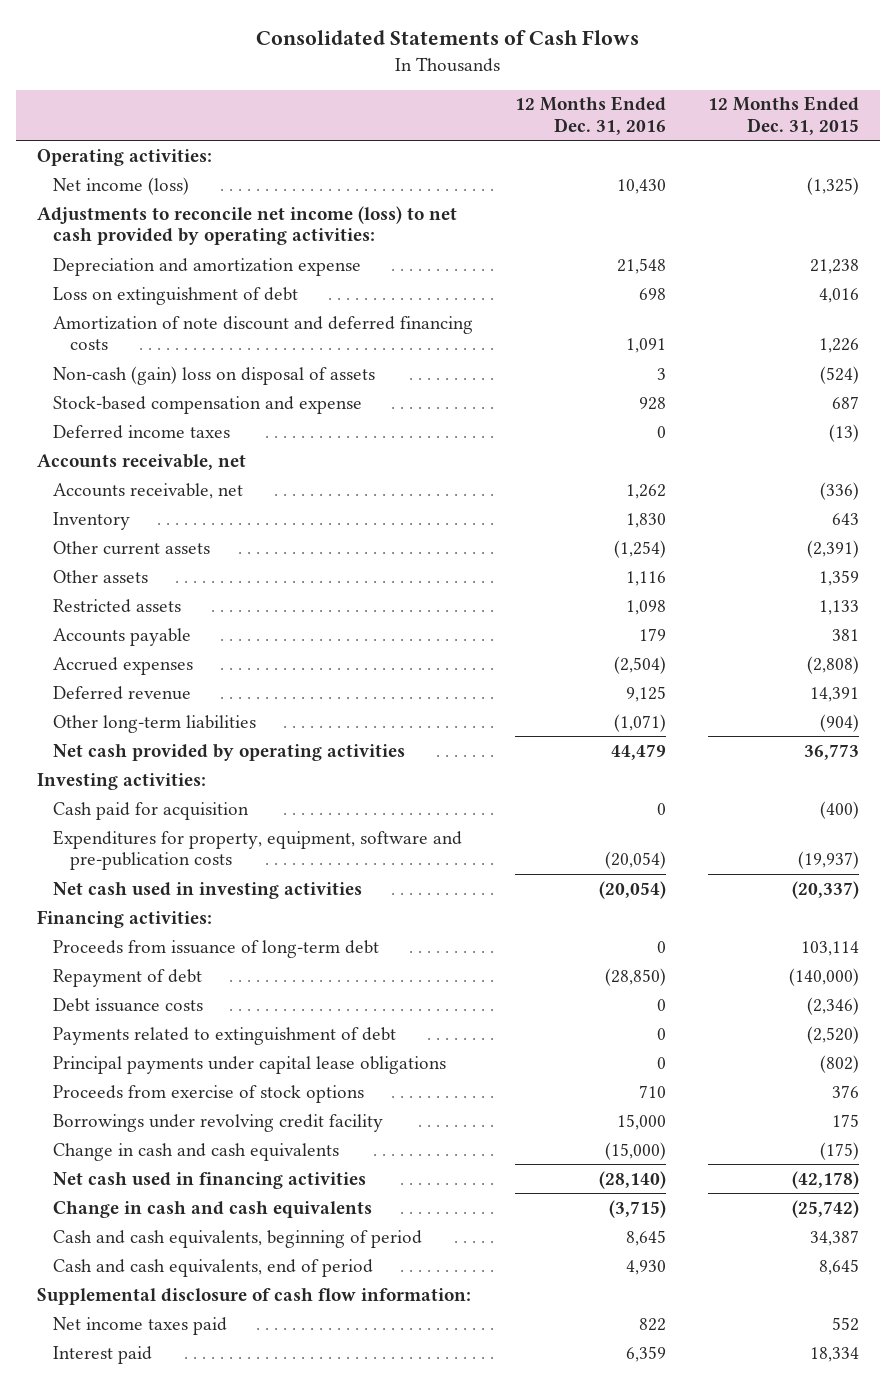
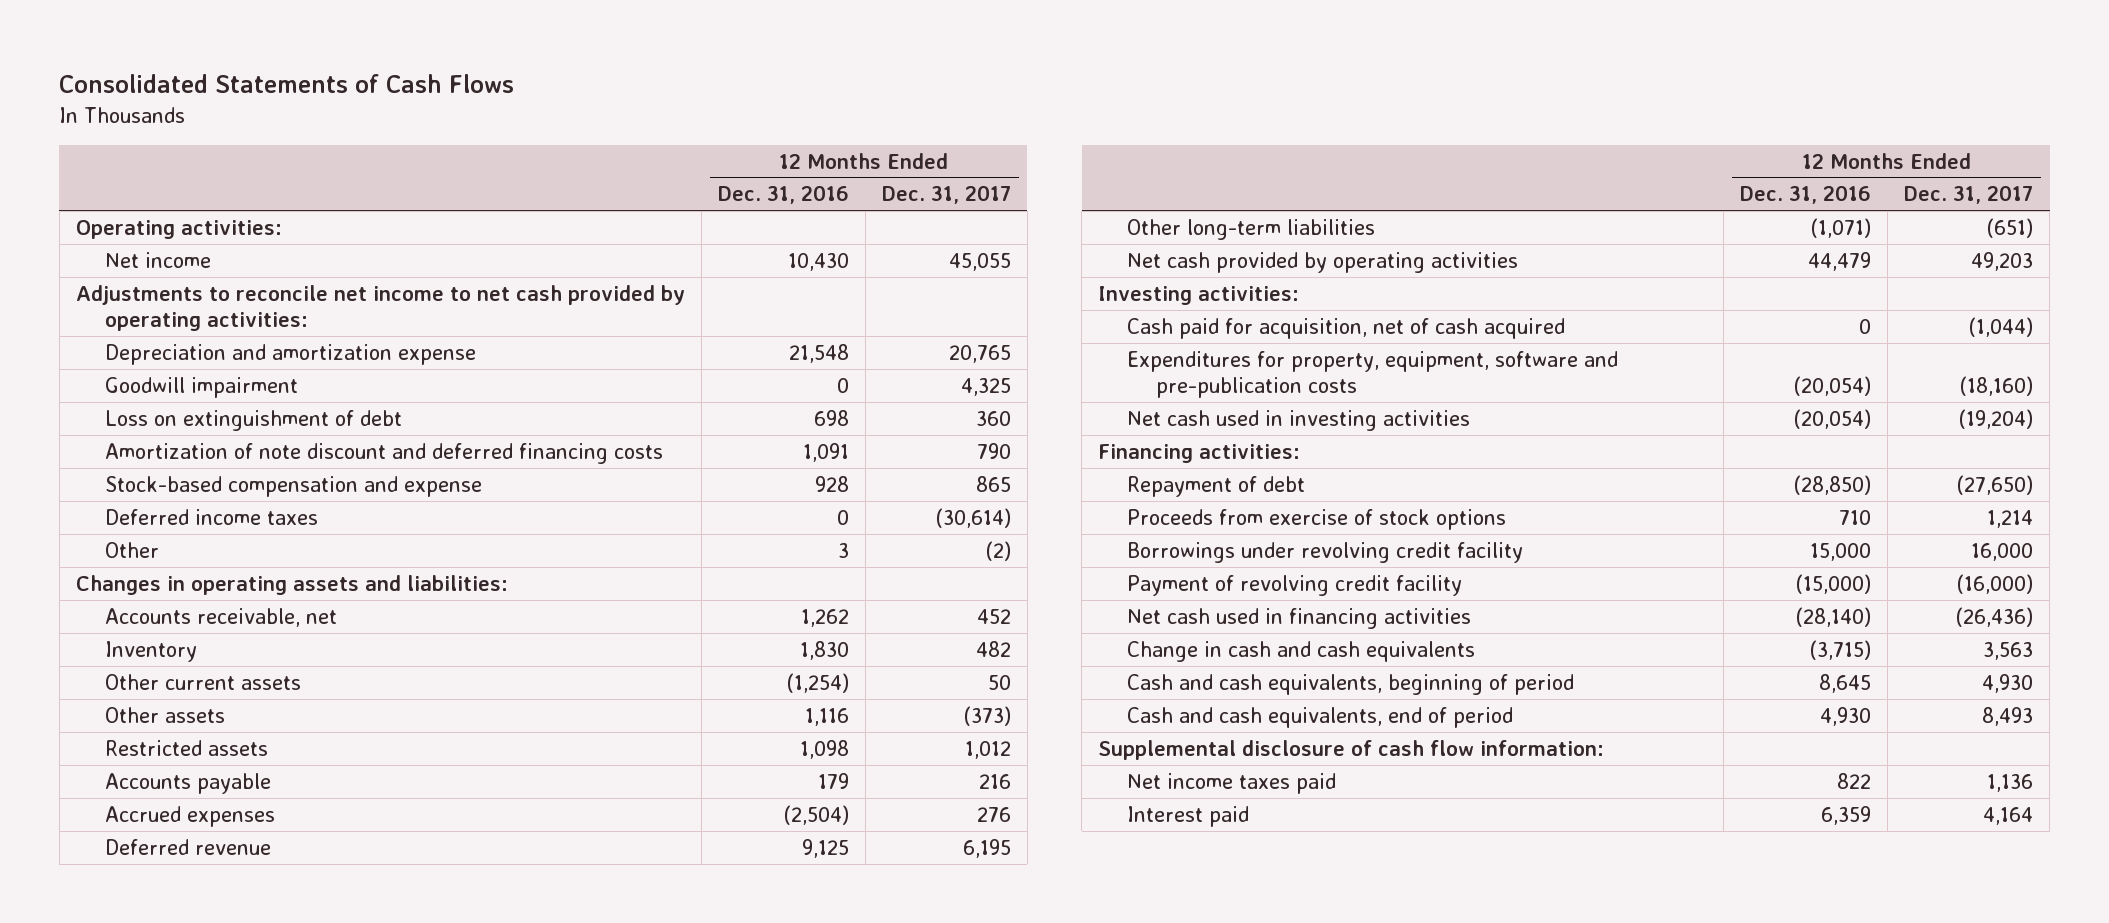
[708,96,860,135] 12 Months Ended Dec. 31, 2015 -> none
none -> [881,185,1011,205] Dec. 31, 2017
[53,176,190,195] Net income (loss) -> [104,251,211,268] Net income
[36,205,457,246] Adjustments to reconcile net income (loss) to net cash provided by operating activities: -> [75,284,685,331] Adjustments to reconcile net income to net cash provided by operating activities:
none -> [104,376,298,398] Goodwill impairment
[53,365,376,385] Non-cash (gain) loss on disposal of assets -> none
none -> [104,541,159,558] Other
[36,453,246,470] Accounts receivable, net -> [75,574,508,595] Changes in operating assets and liabilities:
[53,801,250,820] Cash paid for acquisition -> [1127,317,1566,339] Cash paid for acquisition, net of cash acquired
[53,939,380,958] Proceeds from issuance of long-term debt -> none
[53,997,204,1012] Debt issuance costs -> none
[53,1026,397,1045] Payments related to extinguishment of debt -> none
[53,1055,447,1074] Principal payments under capital lease obligations -> none
[53,1142,340,1161] Change in cash and cash equivalents -> [1127,574,1463,596] Payment of revolving credit facility

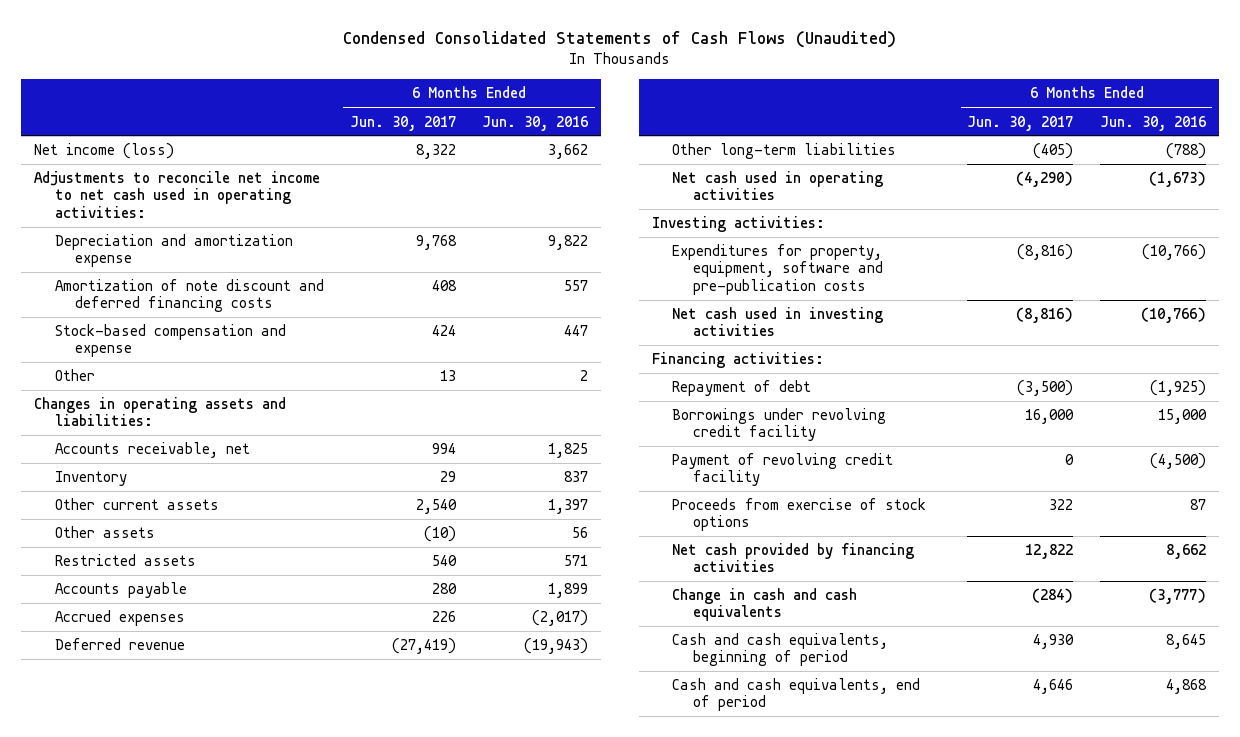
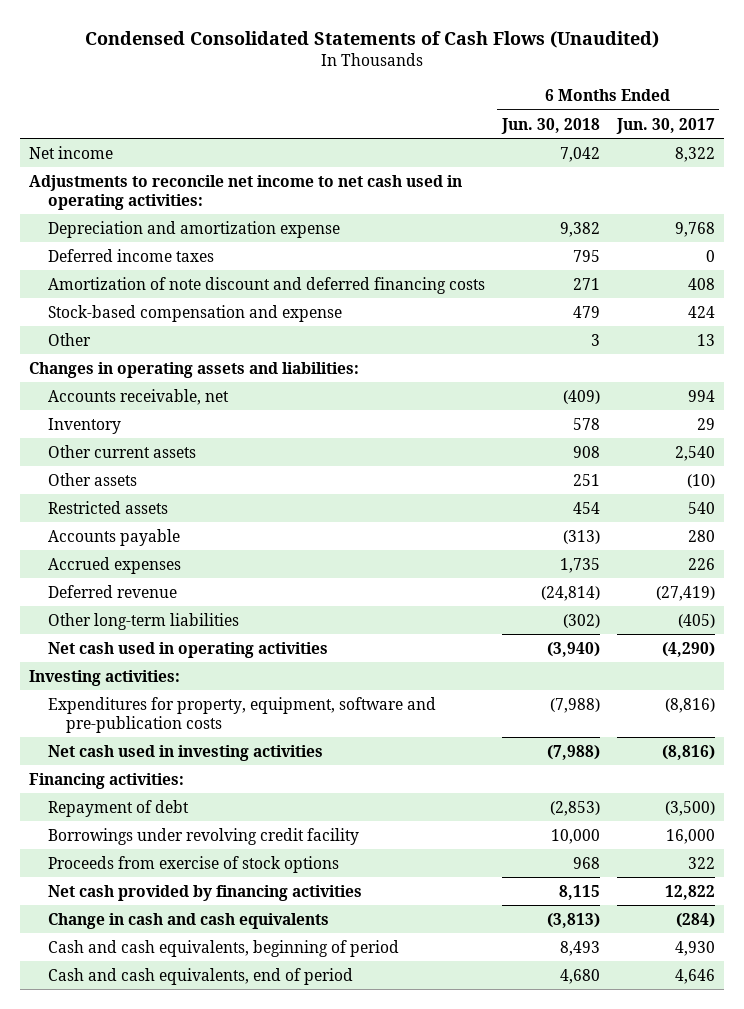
[481,115,588,131] Jun. 30, 2016 -> none
none -> [500,117,600,134] Jun. 30, 2018
[33,143,174,160] Net income (loss) -> [28,145,113,159] Net income
none -> [47,248,214,262] Deferred income taxes
[672,453,894,487] Payment of revolving credit facility -> none

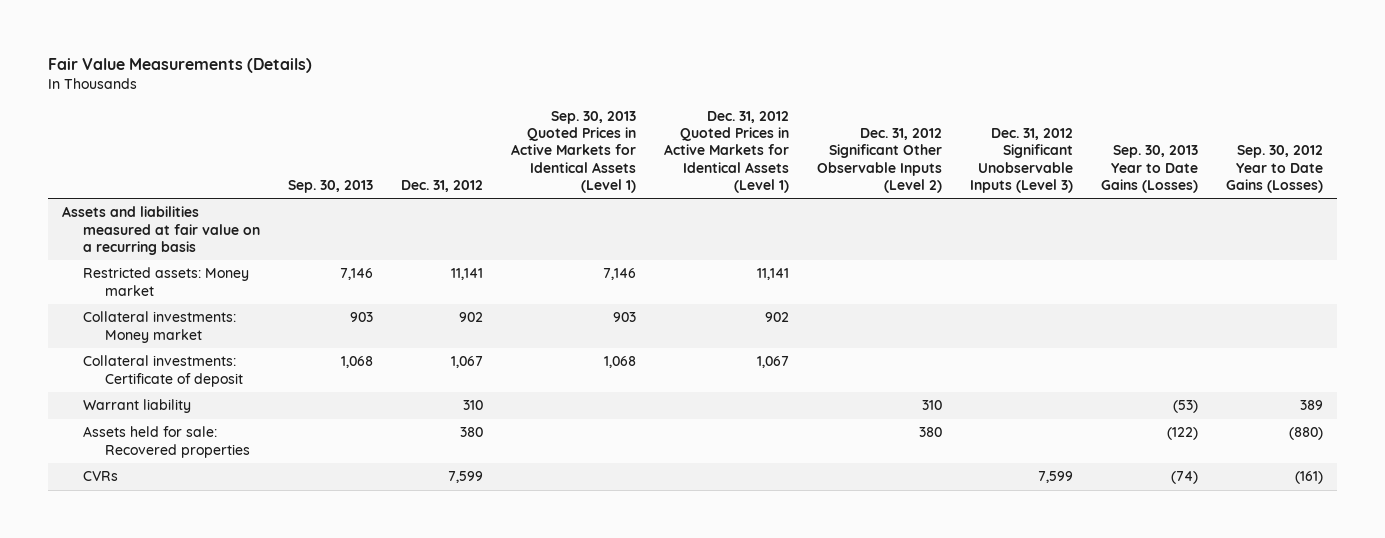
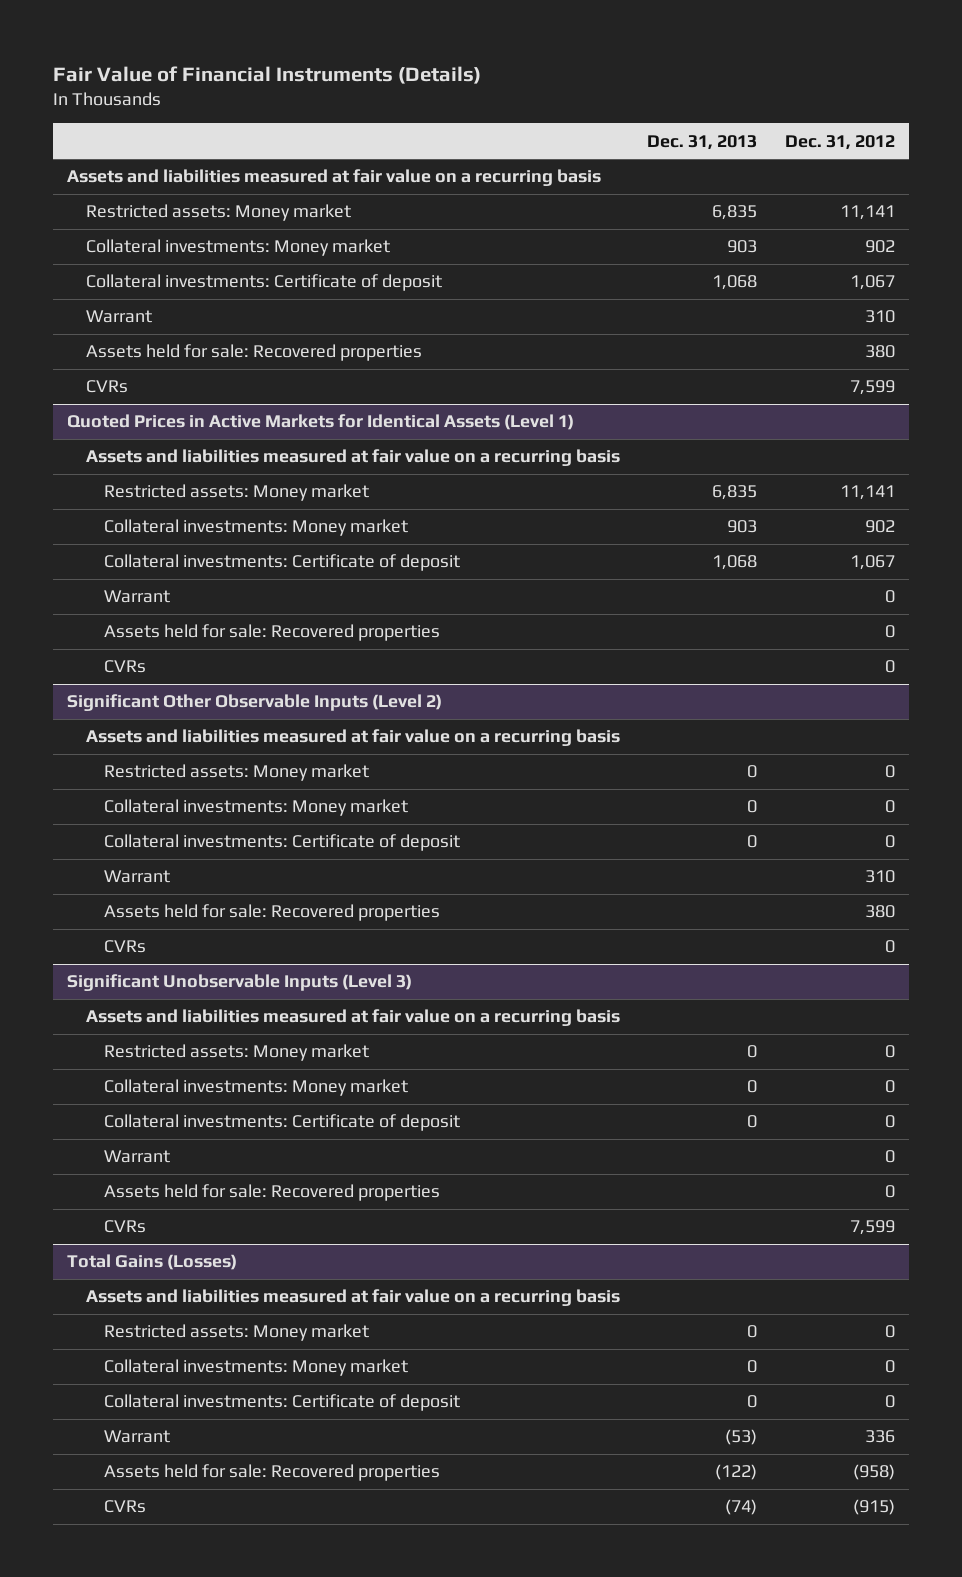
[47,57,312,73] Fair Value Measurements (Details) -> [53,66,482,85] Fair Value of Financial Instruments (Details)
[288,179,374,193] Sep. 30, 2013 -> none
[511,111,637,193] Sep. 30, 2013 Quoted Prices in Active Markets for Identical Assets (Level 1) -> none
[664,111,790,193] Dec. 31, 2012 Quoted Prices in Active Markets for Identical Assets (Level 1) -> none
[817,128,943,193] Dec. 31, 2012 Significant Other Observable Inputs (Level 2) -> none
[969,128,1073,193] Dec. 31, 2012 Significant Unobservable Inputs (Level 3) -> none
[1100,145,1198,193] Sep. 30, 2013 Year to Date Gains (Losses) -> none
[1225,145,1323,193] Sep. 30, 2012 Year to Date Gains (Losses) -> none
none -> [647,134,758,150] Dec. 31, 2013
[83,399,192,414] Warrant liability -> [85,310,152,324] Warrant
none -> [67,414,575,431] Quoted Prices in Active Markets for Identical Assets (Level 1)
none -> [85,449,620,467] Assets and liabilities measured at fair value on a recurring basis
none -> [104,484,370,502] Restricted assets: Money market
none -> [104,519,409,537] Collateral investments: Money market
none -> [104,554,461,572] Collateral investments: Certificate of deposit
none -> [104,590,171,604] Warrant
none -> [104,624,441,642] Assets held for sale: Recovered properties
none -> [104,660,147,674] CVRs
none -> [67,694,443,712] Significant Other Observable Inputs (Level 2)
none -> [85,729,620,747] Assets and liabilities measured at fair value on a recurring basis
none -> [104,764,370,782] Restricted assets: Money market
none -> [104,799,409,817] Collateral investments: Money market
none -> [104,834,461,852] Collateral investments: Certificate of deposit
none -> [104,870,171,884] Warrant
none -> [104,904,441,922] Assets held for sale: Recovered properties
none -> [104,940,147,954] CVRs
none -> [67,974,413,992] Significant Unobservable Inputs (Level 3)
none -> [85,1009,620,1027] Assets and liabilities measured at fair value on a recurring basis
none -> [104,1044,370,1062] Restricted assets: Money market
none -> [104,1079,409,1097] Collateral investments: Money market
none -> [104,1114,461,1132] Collateral investments: Certificate of deposit
none -> [104,1150,171,1164] Warrant
none -> [104,1184,441,1202] Assets held for sale: Recovered properties
none -> [104,1220,147,1234] CVRs
none -> [67,1254,238,1271] Total Gains (Losses)
none -> [85,1289,620,1307] Assets and liabilities measured at fair value on a recurring basis
none -> [104,1324,370,1342] Restricted assets: Money market
none -> [104,1359,409,1377] Collateral investments: Money market
none -> [104,1394,461,1412] Collateral investments: Certificate of deposit
none -> [104,1430,171,1444] Warrant
none -> [104,1464,441,1482] Assets held for sale: Recovered properties
none -> [104,1500,147,1514] CVRs

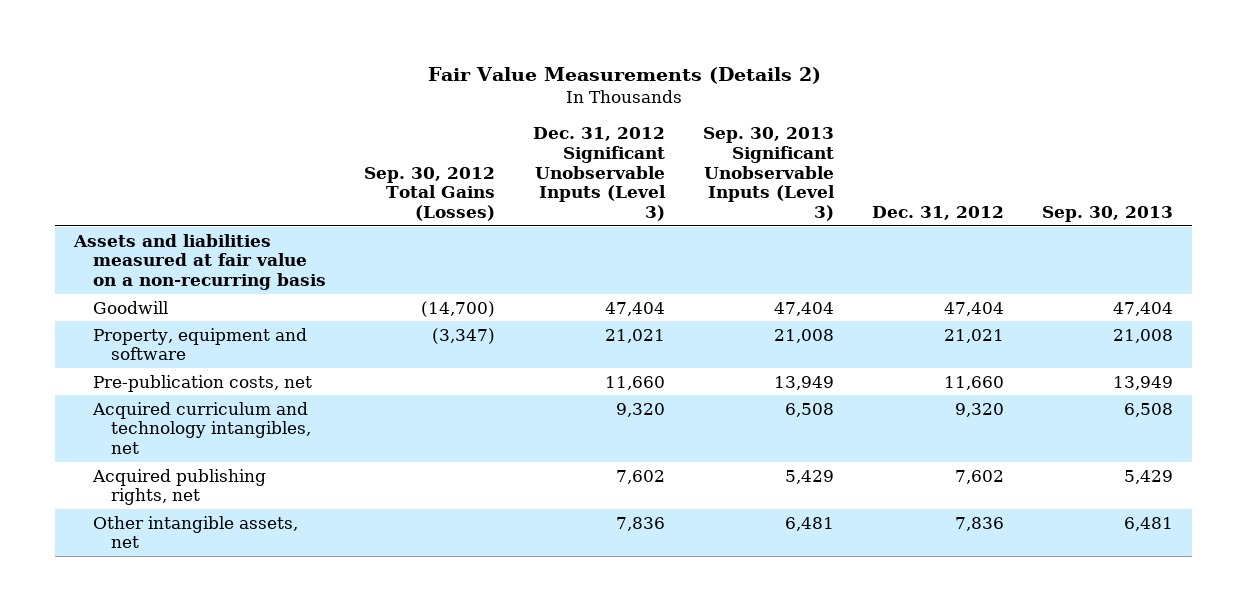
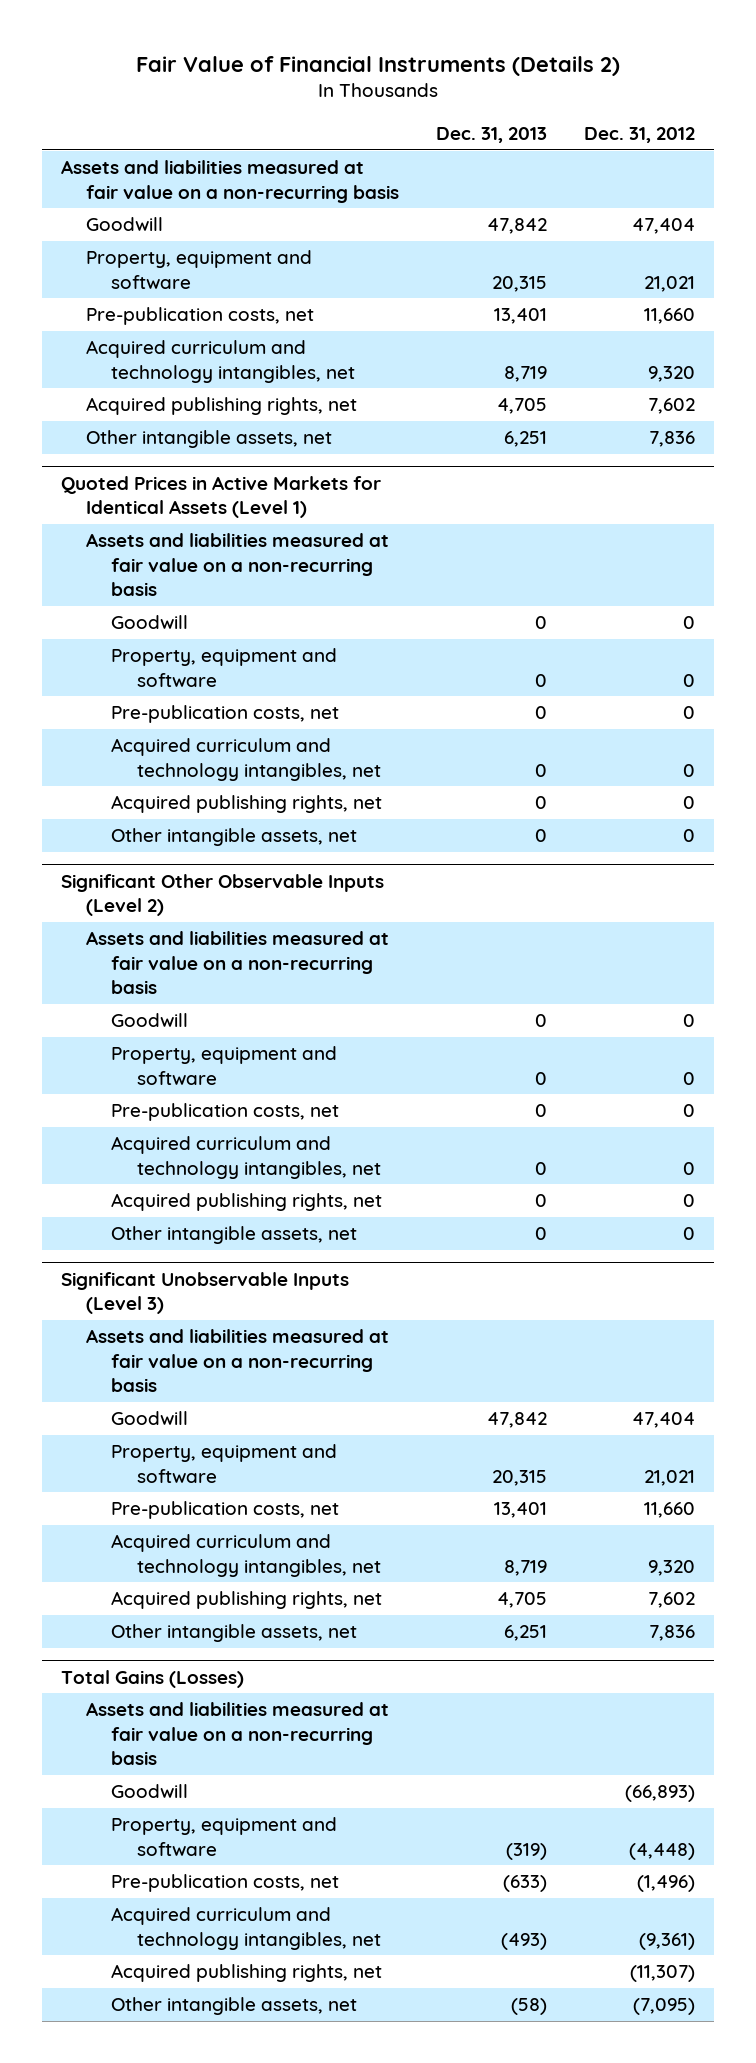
[427,66,821,84] Fair Value Measurements (Details 2) -> [136,55,621,76] Fair Value of Financial Instruments (Details 2)
[363,166,495,222] Sep. 30, 2012 Total Gains (Losses) -> none
[532,127,666,222] Dec. 31, 2012 Significant Unobservable Inputs (Level 3) -> none
[703,127,836,222] Sep. 30, 2013 Significant Unobservable Inputs (Level 3) -> none
[1042,206,1174,223] Sep. 30, 2013 -> none
none -> [436,127,548,144] Dec. 31, 2013
none -> [60,475,381,518] Quoted Prices in Active Markets for Identical Assets (Level 1)
none -> [86,533,390,596] Assets and liabilities measured at fair value on a non-recurring basis
none -> [111,615,189,630] Goodwill
none -> [111,648,338,687] Property, equipment and software
none -> [111,705,340,724] Pre-publication costs, net
none -> [111,738,381,781] Acquired curriculum and technology intangibles, net
none -> [111,795,383,814] Acquired publishing rights, net
none -> [111,828,358,847] Other intangible assets, net
none -> [60,873,384,916] Significant Other Observable Inputs (Level 2)
none -> [86,931,390,994] Assets and liabilities measured at fair value on a non-recurring basis
none -> [111,1013,189,1028] Goodwill
none -> [111,1046,338,1085] Property, equipment and software
none -> [111,1103,340,1122] Pre-publication costs, net
none -> [111,1136,381,1179] Acquired curriculum and technology intangibles, net
none -> [111,1193,383,1212] Acquired publishing rights, net
none -> [111,1226,358,1245] Other intangible assets, net
none -> [60,1271,349,1314] Significant Unobservable Inputs (Level 3)
none -> [86,1329,390,1392] Assets and liabilities measured at fair value on a non-recurring basis
none -> [111,1411,189,1426] Goodwill
none -> [111,1444,338,1483] Property, equipment and software
none -> [111,1501,340,1520] Pre-publication costs, net
none -> [111,1534,381,1577] Acquired curriculum and technology intangibles, net
none -> [111,1591,383,1610] Acquired publishing rights, net
none -> [111,1624,358,1643] Other intangible assets, net
none -> [60,1669,244,1688] Total Gains (Losses)
none -> [86,1702,390,1765] Assets and liabilities measured at fair value on a non-recurring basis
none -> [111,1784,189,1799] Goodwill
none -> [111,1817,338,1856] Property, equipment and software
none -> [111,1874,340,1893] Pre-publication costs, net
none -> [111,1907,381,1950] Acquired curriculum and technology intangibles, net
none -> [111,1964,383,1983] Acquired publishing rights, net
none -> [111,1997,358,2016] Other intangible assets, net

